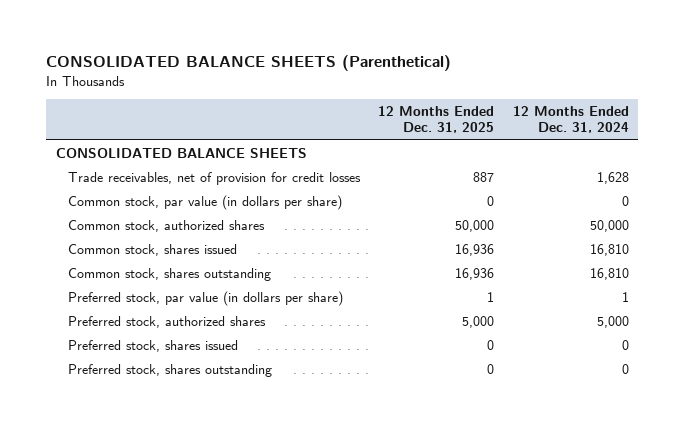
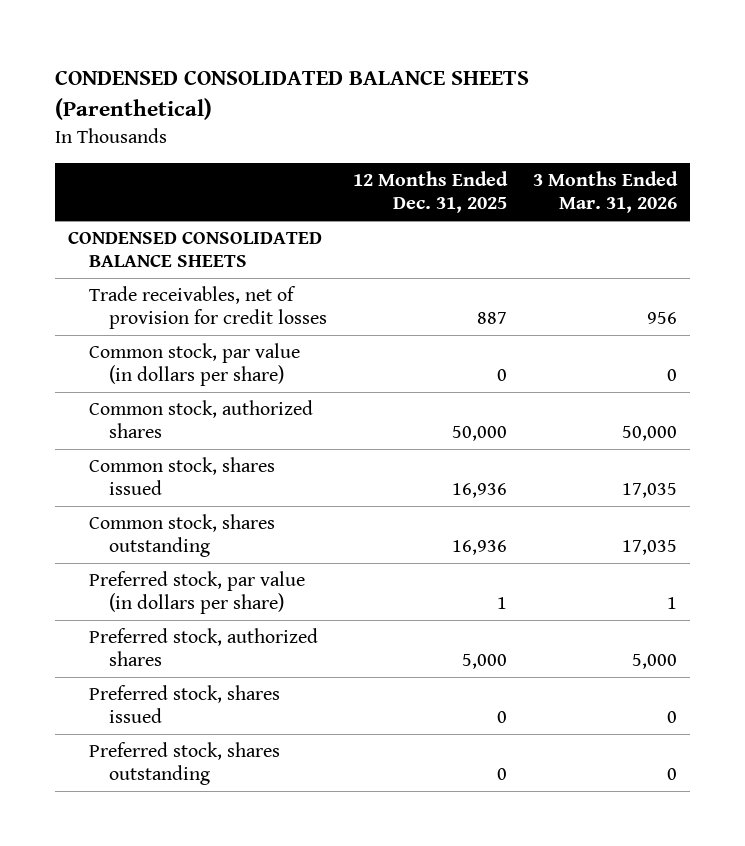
[46,55,452,72] CONSOLIDATED BALANCE SHEETS (Parenthetical) -> [54,70,529,121] CONDENSED CONSOLIDATED BALANCE SHEETS (Parenthetical)
[512,105,629,134] 12 Months Ended Dec. 31, 2024 -> none
none -> [533,170,679,214] 3 Months Ended Mar. 31, 2026
[55,147,307,158] CONSOLIDATED BALANCE SHEETS -> [67,231,322,268] CONDENSED CONSOLIDATED BALANCE SHEETS

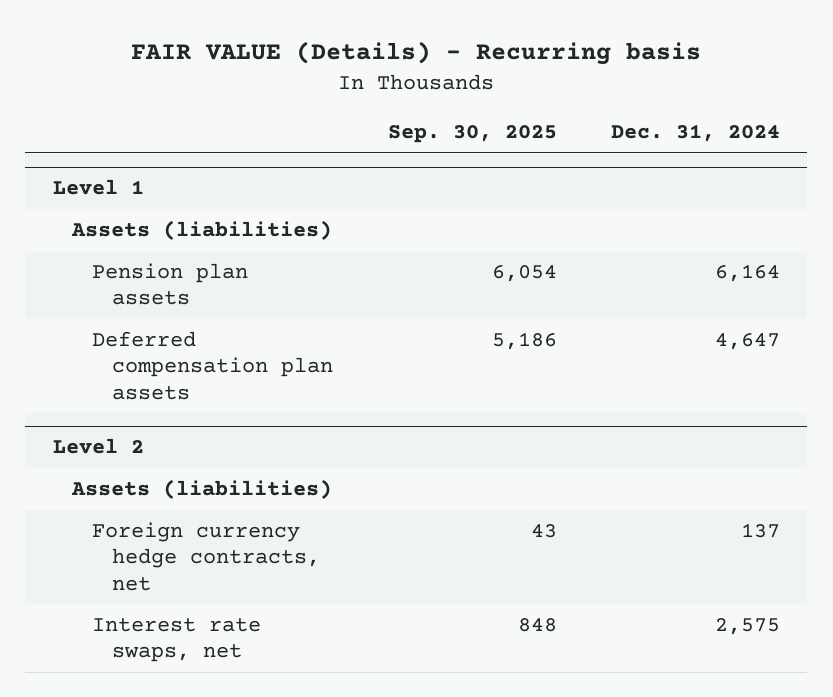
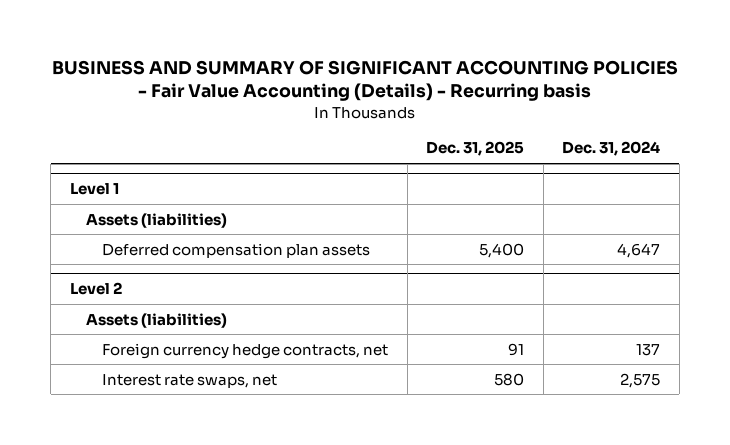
[131,41,702,66] FAIR VALUE (Details) - Recurring basis -> [52,60,679,102] BUSINESS AND SUMMARY OF SIGNIFICANT ACCOUNTING POLICIES - Fair Value Accounting (Details) - Recurring basis
[387,125,557,144] Sep. 30, 2025 -> none
none -> [426,141,525,157] Dec. 31, 2025
[92,263,249,306] Pension plan assets -> none

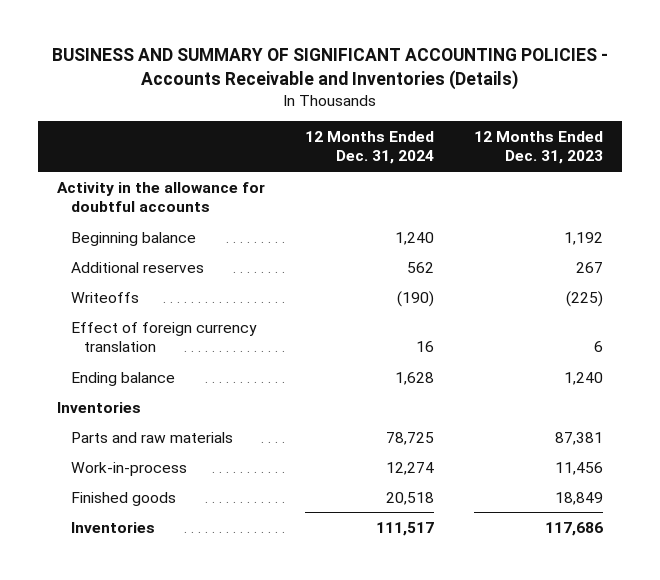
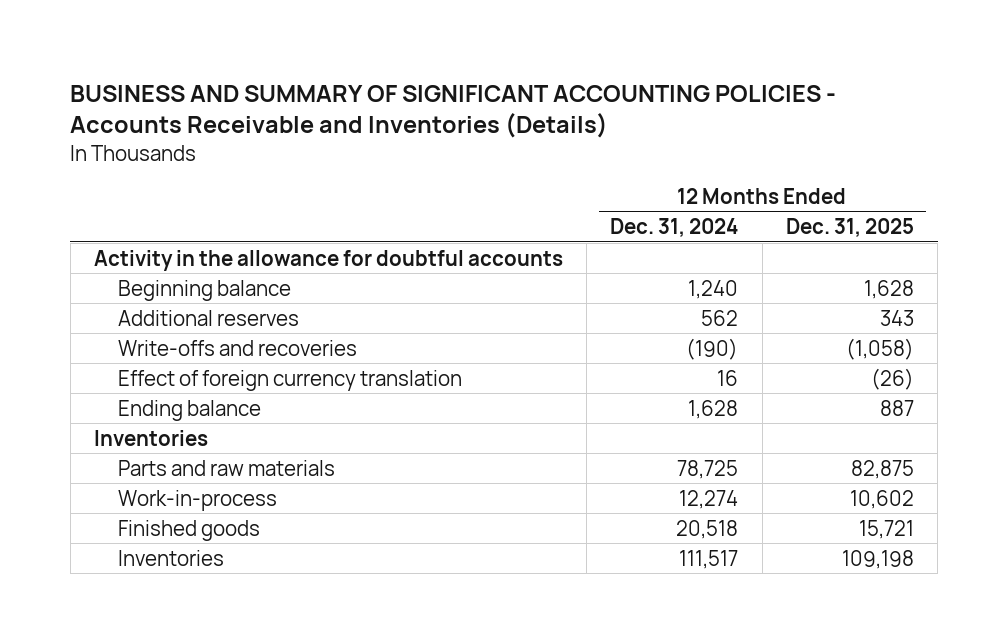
[473,130,603,165] 12 Months Ended Dec. 31, 2023 -> none
none -> [785,218,914,238] Dec. 31, 2025
[70,291,139,303] Writeoffs -> [117,339,357,356] Write-offs and recoveries

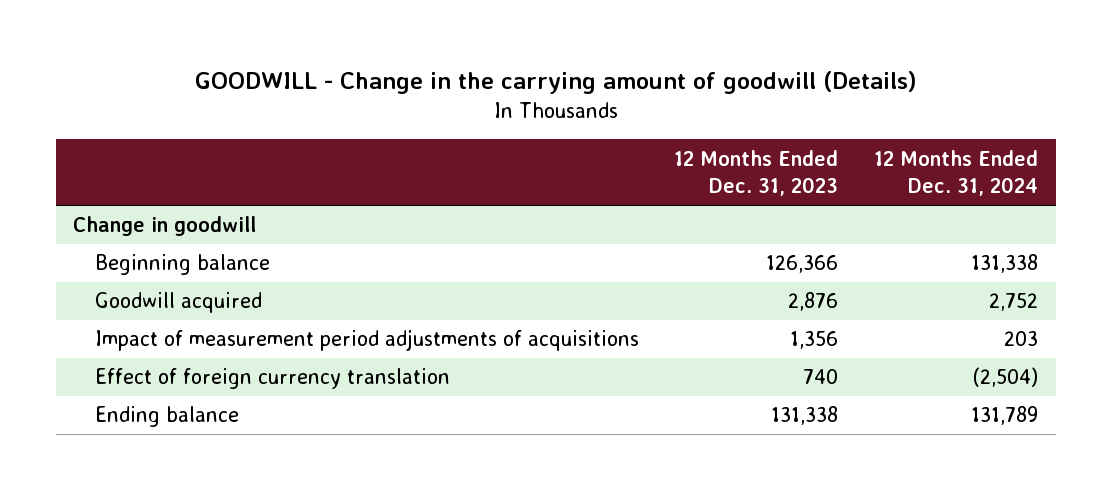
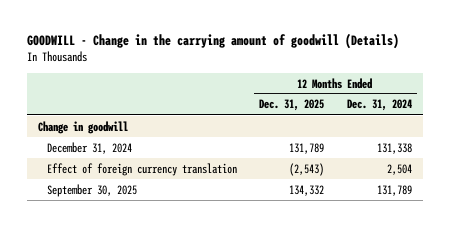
[674,149,839,197] 12 Months Ended Dec. 31, 2023 -> none
none -> [259,99,325,112] Dec. 31, 2025
[94,292,262,314] Goodwill acquired -> none
[94,329,639,352] Impact of measurement period adjustments of acquisitions -> none
[94,254,270,276] Beginning balance -> [46,141,132,154] December 31, 2024
[972,367,1038,388] (2,504) -> [386,163,412,175] 2,504
[94,406,239,428] Ending balance -> [46,183,137,197] September 30, 2025

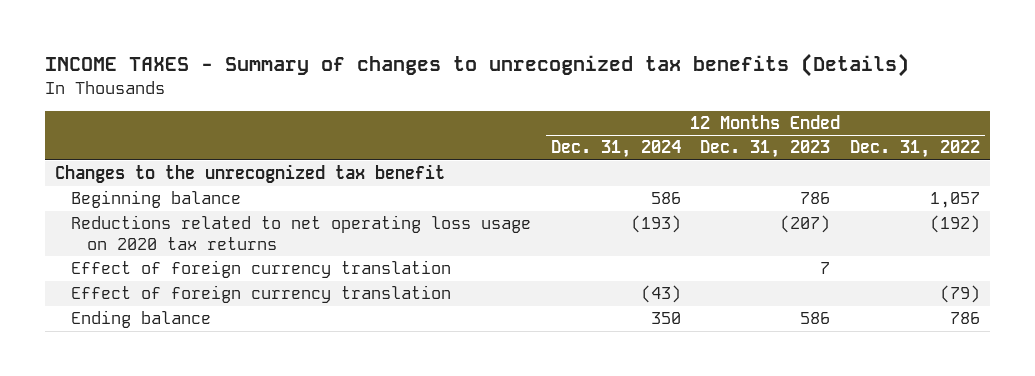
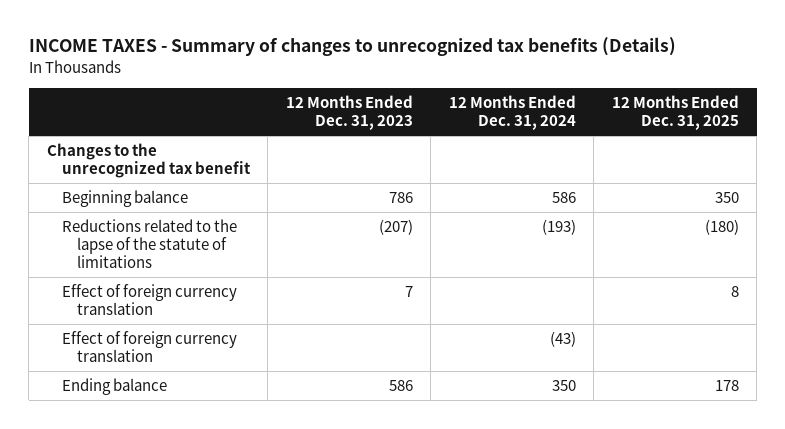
[849,140,980,159] Dec. 31, 2022 -> none
none -> [611,95,739,131] 12 Months Ended Dec. 31, 2025
[70,215,531,250] Reductions related to net operating loss usage on 2020 tax returns -> [61,219,237,269] Reductions related to the lapse of the statute of limitations

